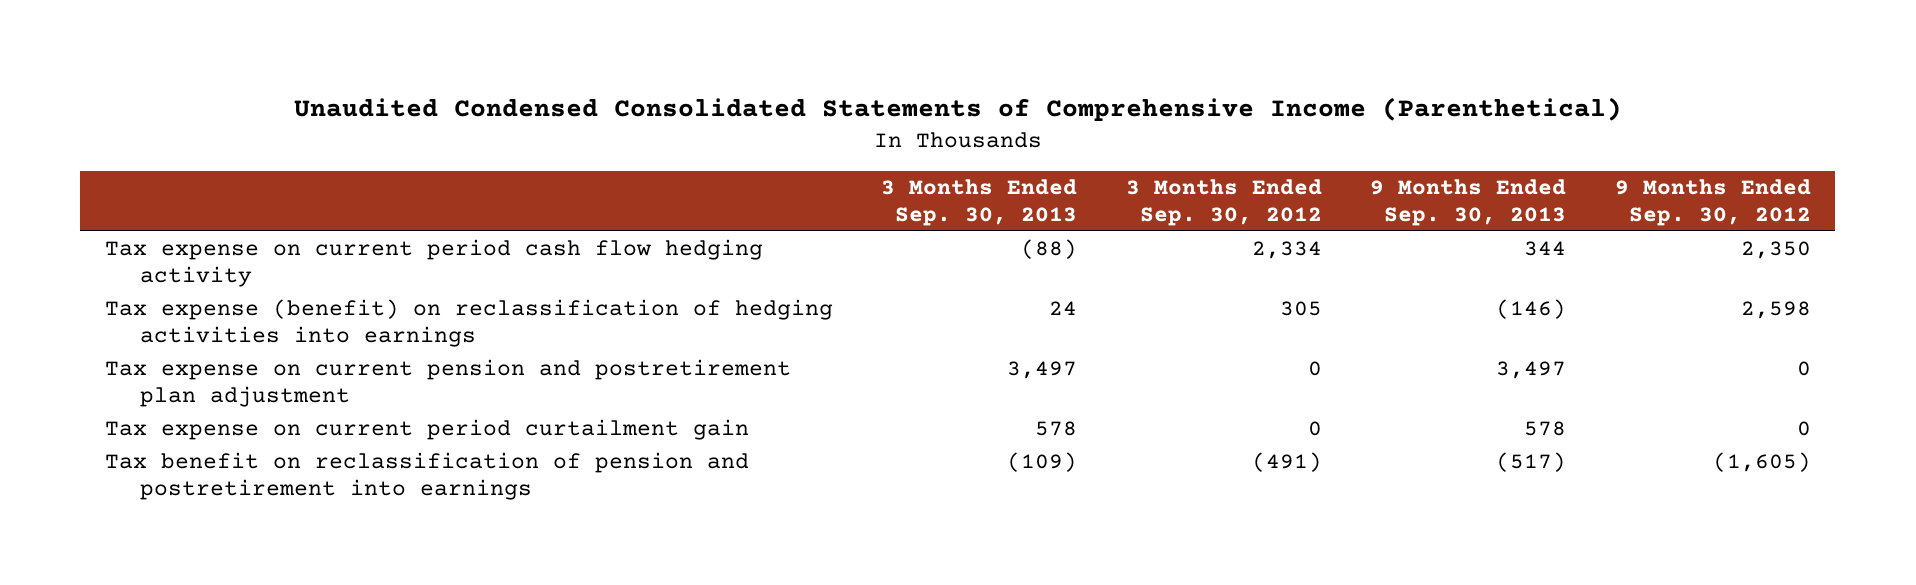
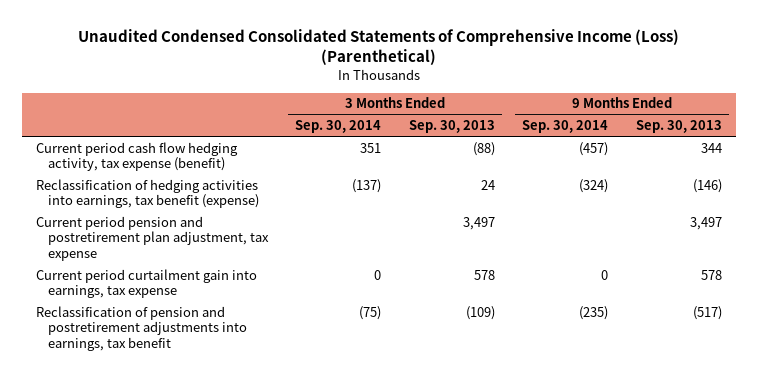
[293,97,1622,123] Unaudited Condensed Consolidated Statements of Comprehensive Income (Parenthetical) -> [78,29,680,66] Unaudited Condensed Consolidated Statements of Comprehensive Income (Loss) (Parenthetical)
[1125,178,1322,226] 3 Months Ended Sep. 30, 2012 -> none
[1614,178,1811,226] 9 Months Ended Sep. 30, 2012 -> none
none -> [295,120,382,134] Sep. 30, 2014
none -> [522,120,609,134] Sep. 30, 2014
[104,239,763,288] Tax expense on current period cash flow hedging activity -> [36,141,239,172] Current period cash flow hedging activity, tax expense (benefit)
[104,299,833,348] Tax expense (benefit) on reclassification of hedging activities into earnings -> [36,178,259,209] Reclassification of hedging activities into earnings, tax benefit (expense)
[104,359,791,408] Tax expense on current pension and postretirement plan adjustment -> [36,215,269,261] Current period pension and postretirement plan adjustment, tax expense
[104,419,749,441] Tax expense on current period curtailment gain -> [36,268,258,299] Current period curtailment gain into earnings, tax expense
[104,452,749,501] Tax benefit on reclassification of pension and postretirement into earnings -> [36,305,247,351] Reclassification of pension and postretirement adjustments into earnings, tax benefit

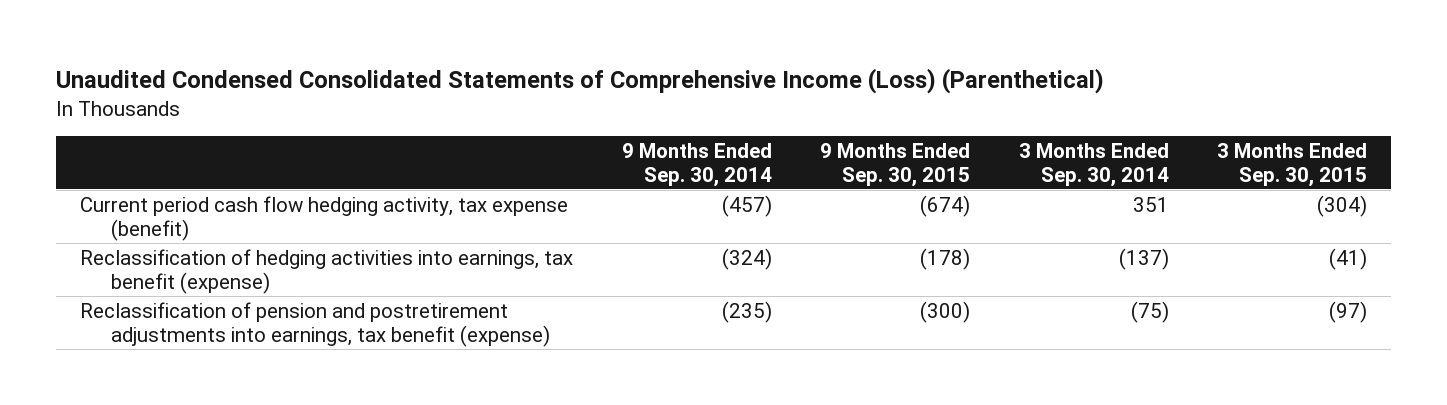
[408,120,495,134] Sep. 30, 2013 -> none
[635,120,722,134] Sep. 30, 2013 -> none
none -> [820,143,971,187] 9 Months Ended Sep. 30, 2015
none -> [1217,143,1368,187] 3 Months Ended Sep. 30, 2015
[36,215,269,261] Current period pension and postretirement plan adjustment, tax expense -> none
[36,268,258,299] Current period curtailment gain into earnings, tax expense -> none
[36,305,247,351] Reclassification of pension and postretirement adjustments into earnings, tax benefit -> [80,301,551,347] Reclassification of pension and postretirement adjustments into earnings, tax benefit (expense)

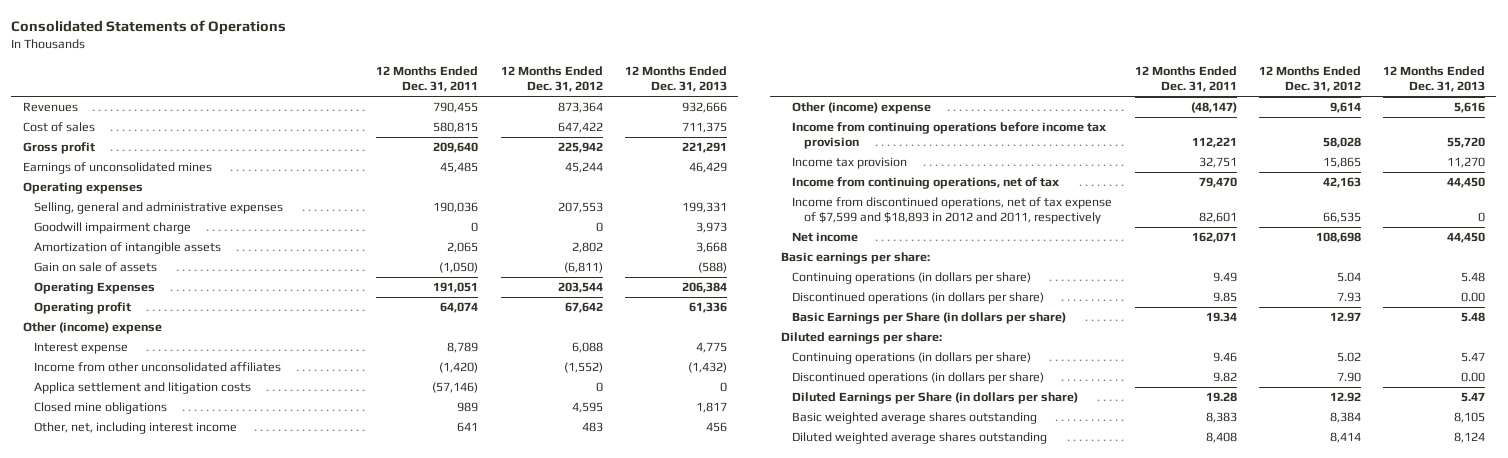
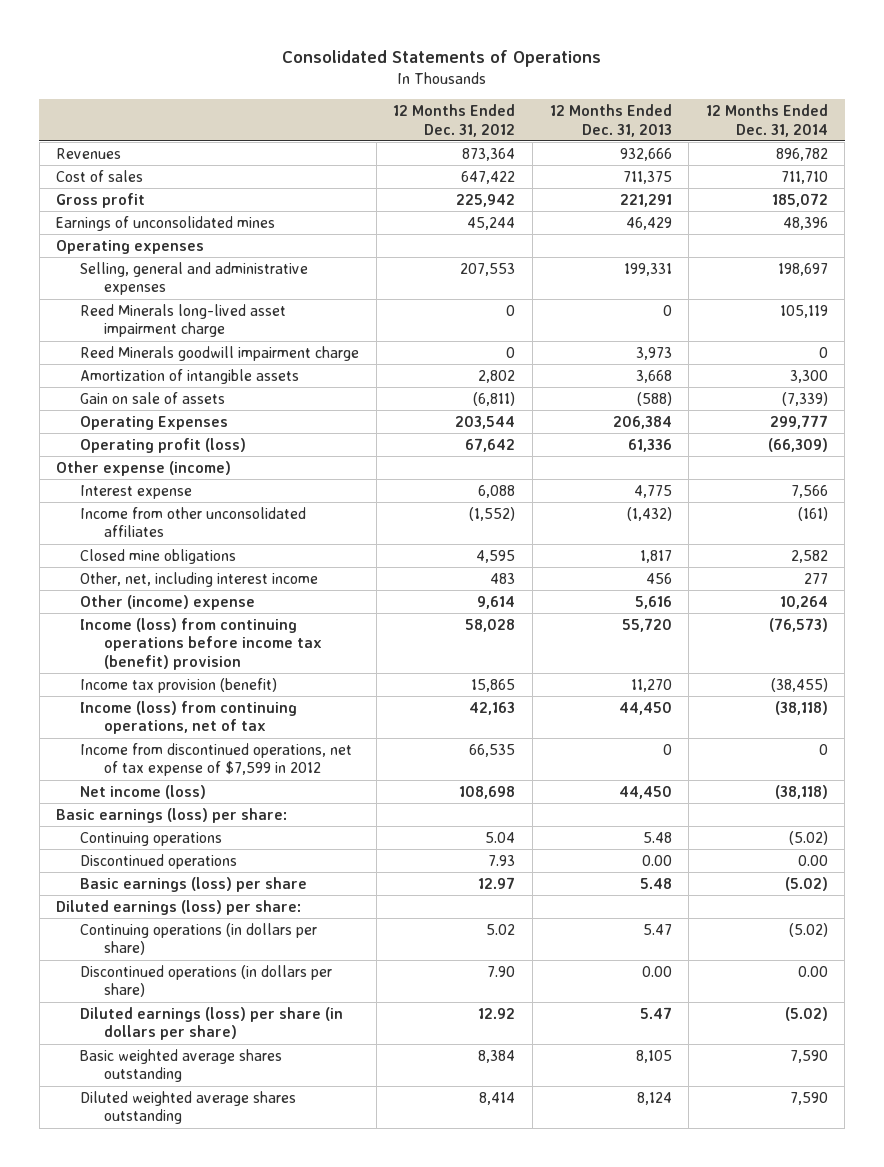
[376,66,479,92] 12 Months Ended Dec. 31, 2011 -> none
none -> [705,103,828,137] 12 Months Ended Dec. 31, 2014
none -> [80,303,287,338] Reed Minerals long-lived asset impairment charge
[33,222,191,235] Goodwill impairment charge -> [80,345,360,361] Reed Minerals goodwill impairment charge
[33,302,131,315] Operating profit -> [80,437,247,453] Operating profit (loss)
[22,322,162,335] Other (income) expense -> [56,460,232,476] Other expense (income)
[33,382,251,395] Applica settlement and litigation costs -> none
[792,122,1107,149] Income from continuing operations before income tax provision -> [80,617,323,670] Income (loss) from continuing operations before income tax (benefit) provision
[792,157,908,170] Income tax provision -> [80,677,278,693] Income tax provision (benefit)
[792,177,1060,190] Income from continuing operations, net of tax -> [80,700,298,735] Income (loss) from continuing operations, net of tax
[792,197,1113,224] Income from discontinued operations, net of tax expense of $7,599 and $18,893 in 2012 and 2011, respectively -> [80,742,353,777] Income from discontinued operations, net of tax expense of $7,599 in 2012
[792,232,859,243] Net income -> [80,784,207,799] Net income (loss)
[780,252,930,265] Basic earnings per share: -> [56,807,288,823] Basic earnings (loss) per share:
[792,272,1032,285] Continuing operations (in dollars per share) -> [80,831,223,846] Continuing operations
[792,292,1045,305] Discontinued operations (in dollars per share) -> [80,853,238,869] Discontinued operations
[792,312,1067,325] Basic Earnings per Share (in dollars per share) -> [80,876,308,892] Basic earnings (loss) per share
[780,332,942,345] Diluted earnings per share: -> [56,899,302,915] Diluted earnings (loss) per share:
[792,392,1079,405] Diluted Earnings per Share (in dollars per share) -> [80,1006,344,1041] Diluted earnings (loss) per share (in dollars per share)

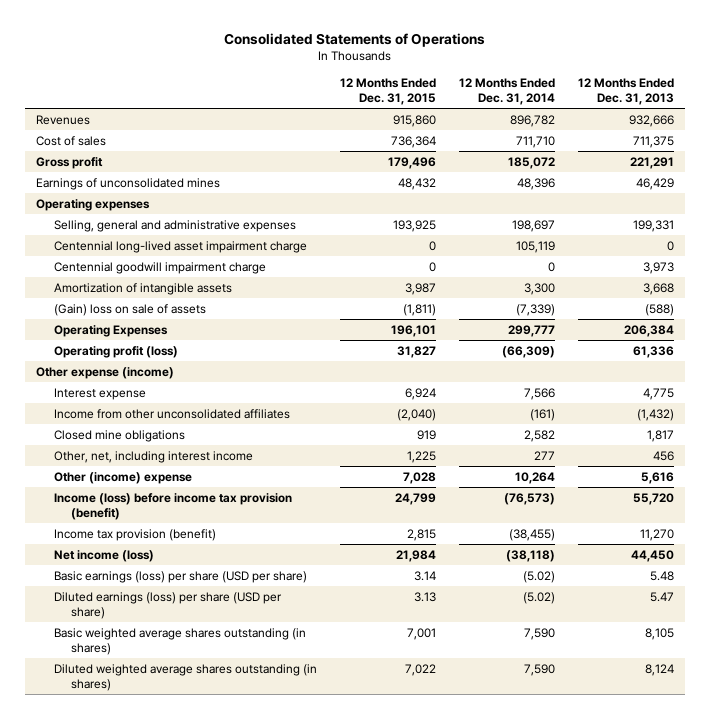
[393,103,516,137] 12 Months Ended Dec. 31, 2012 -> none
none -> [339,77,436,105] 12 Months Ended Dec. 31, 2015
[80,303,287,338] Reed Minerals long-lived asset impairment charge -> [53,240,307,253] Centennial long-lived asset impairment charge
[80,345,360,361] Reed Minerals goodwill impairment charge -> [53,261,266,274] Centennial goodwill impairment charge
[80,391,226,404] Gain on sale of assets -> [53,303,206,316] (Gain) loss on sale of assets
[80,617,323,670] Income (loss) from continuing operations before income tax (benefit) provision -> [53,492,292,521] Income (loss) before income tax provision (benefit)
[80,700,298,735] Income (loss) from continuing operations, net of tax -> none
[80,742,353,777] Income from discontinued operations, net of tax expense of $7,599 in 2012 -> none
[56,807,288,823] Basic earnings (loss) per share: -> none
[80,853,238,869] Discontinued operations -> none
[80,876,308,892] Basic earnings (loss) per share -> none
[56,899,302,915] Diluted earnings (loss) per share: -> none
[80,964,333,998] Discontinued operations (in dollars per share) -> none
[80,1006,344,1041] Diluted earnings (loss) per share (in dollars per share) -> none
[80,831,223,846] Continuing operations -> [53,570,307,583] Basic earnings (loss) per share (USD per share)
[80,922,318,956] Continuing operations (in dollars per share) -> [53,591,282,620] Diluted earnings (loss) per share (USD per share)
[80,1048,283,1083] Basic weighted average shares outstanding -> [53,627,306,656] Basic weighted average shares outstanding (in shares)
[80,1090,297,1125] Diluted weighted average shares outstanding -> [53,663,317,692] Diluted weighted average shares outstanding (in shares)

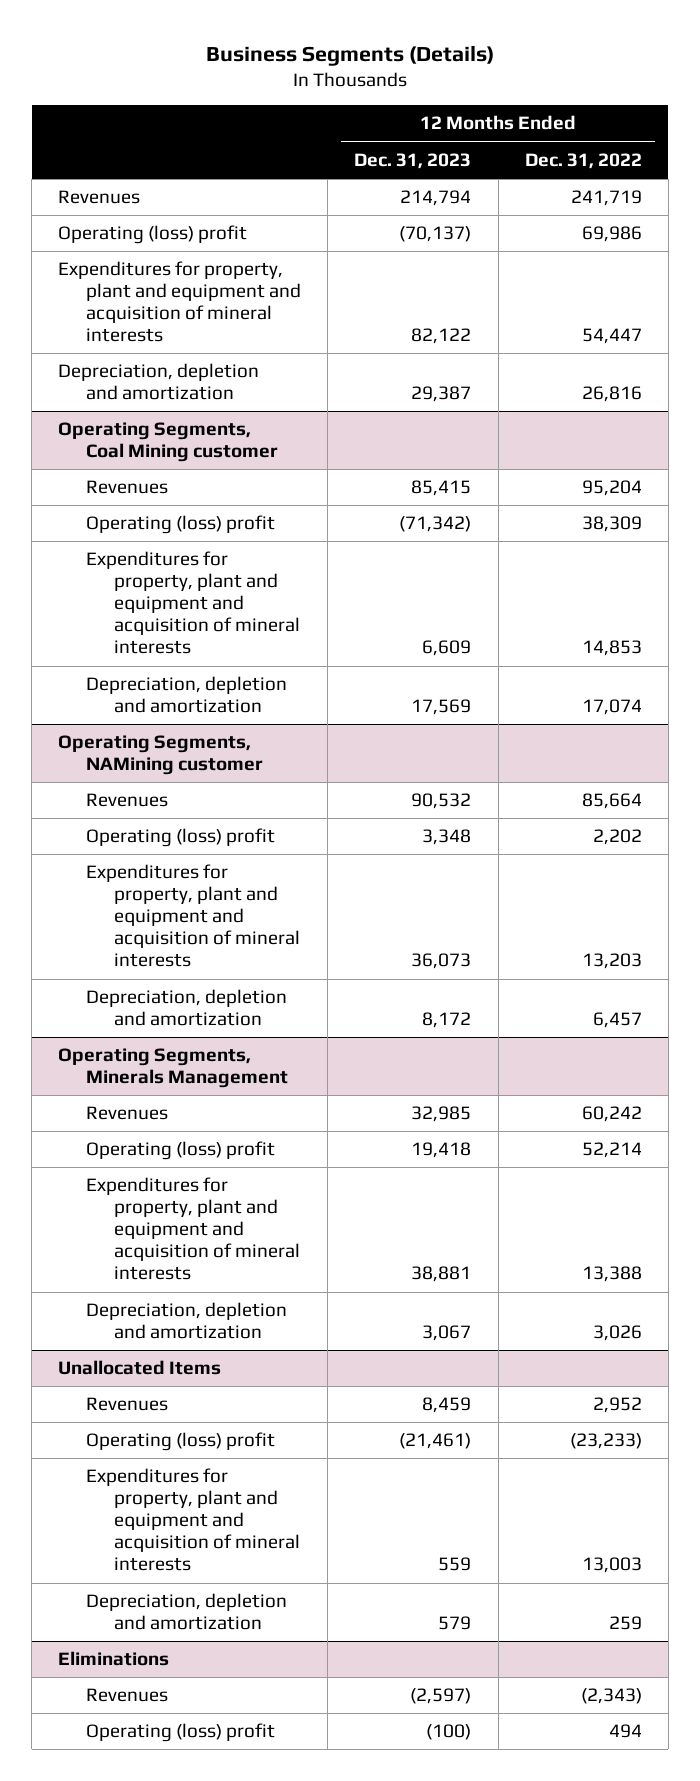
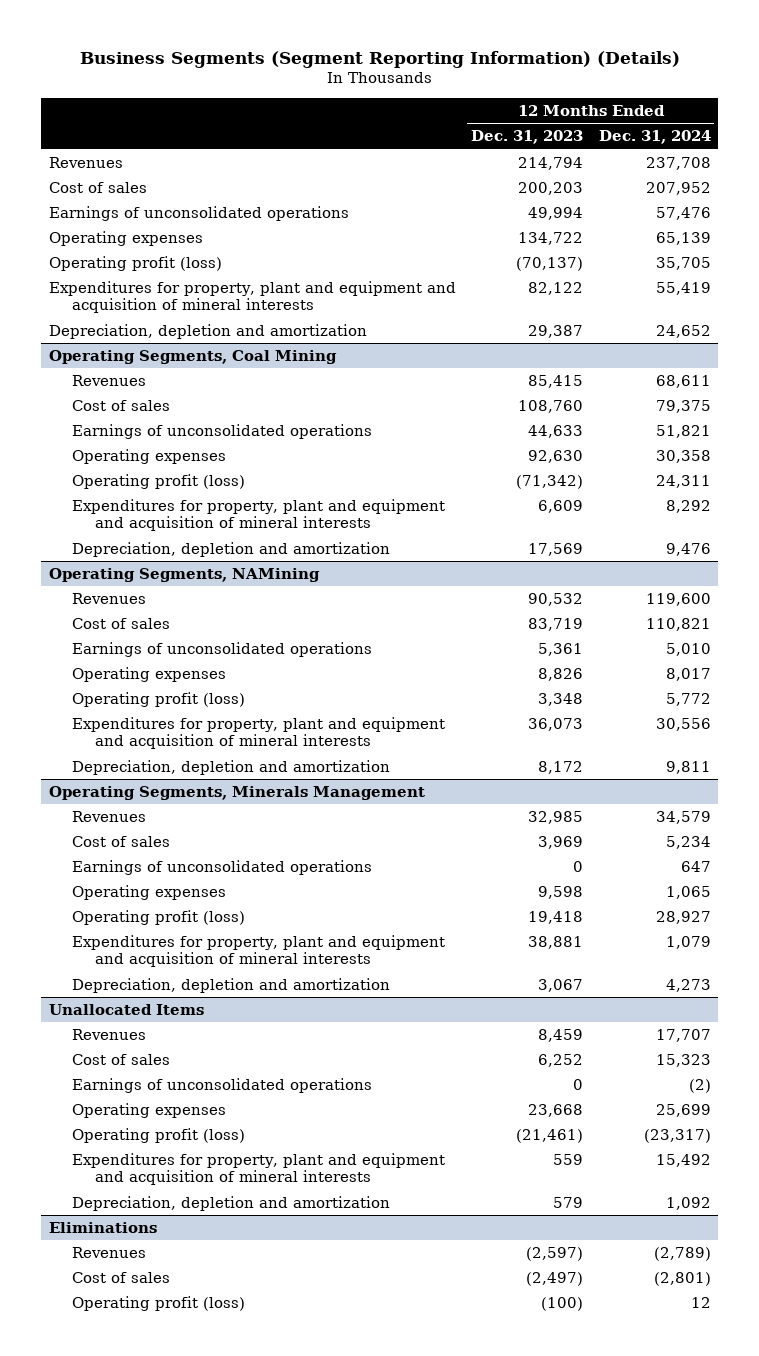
[206,45,495,67] Business Segments (Details) -> [79,50,680,68] Business Segments (Segment Reporting Information) (Details)
[524,152,642,169] Dec. 31, 2022 -> none
none -> [598,130,711,145] Dec. 31, 2024
none -> [48,182,147,194] Cost of sales
none -> [48,206,349,222] Earnings of unconsolidated operations
none -> [48,231,203,247] Operating expenses
[58,225,248,245] Operating (loss) profit -> [48,256,222,272] Operating profit (loss)
[58,422,279,463] Operating Segments, Coal Mining customer -> [48,350,337,365] Operating Segments, Coal Mining
none -> [71,400,170,412] Cost of sales
none -> [71,424,372,440] Earnings of unconsolidated operations
none -> [71,449,226,465] Operating expenses
[86,515,276,535] Operating (loss) profit -> [71,474,245,490] Operating profit (loss)
[58,735,264,776] Operating Segments, NAMining customer -> [48,568,320,583] Operating Segments, NAMining
none -> [71,618,170,630] Cost of sales
none -> [71,642,372,658] Earnings of unconsolidated operations
none -> [71,667,226,683] Operating expenses
[86,828,276,848] Operating (loss) profit -> [71,692,245,708] Operating profit (loss)
none -> [71,836,170,848] Cost of sales
none -> [71,860,372,876] Earnings of unconsolidated operations
none -> [71,885,226,901] Operating expenses
[86,1141,276,1161] Operating (loss) profit -> [71,910,245,926] Operating profit (loss)
none -> [71,1054,170,1066] Cost of sales
none -> [71,1078,372,1094] Earnings of unconsolidated operations
none -> [71,1103,226,1119] Operating expenses
[86,1432,276,1452] Operating (loss) profit -> [71,1128,245,1144] Operating profit (loss)
none -> [71,1272,170,1284] Cost of sales
[86,1723,276,1743] Operating (loss) profit -> [71,1296,245,1312] Operating profit (loss)

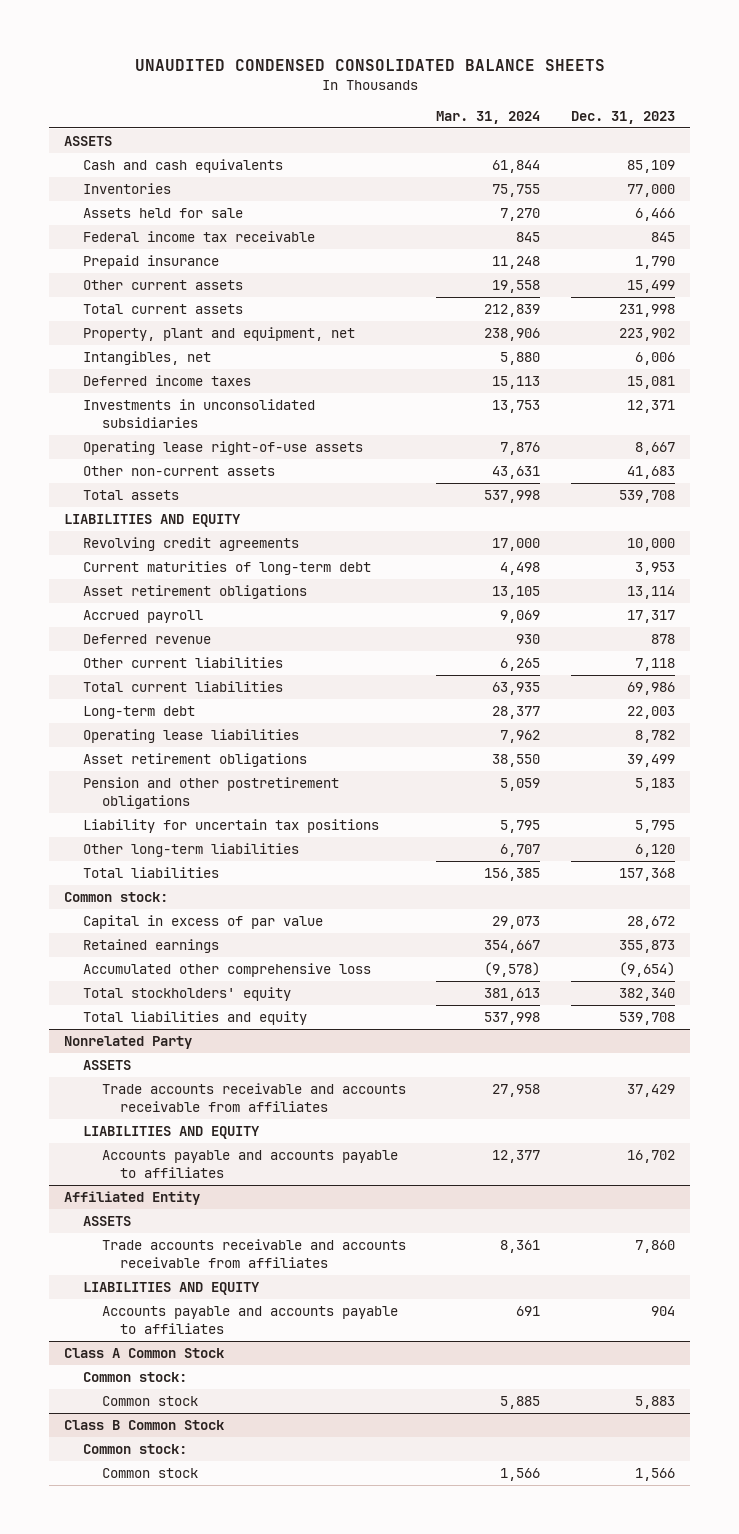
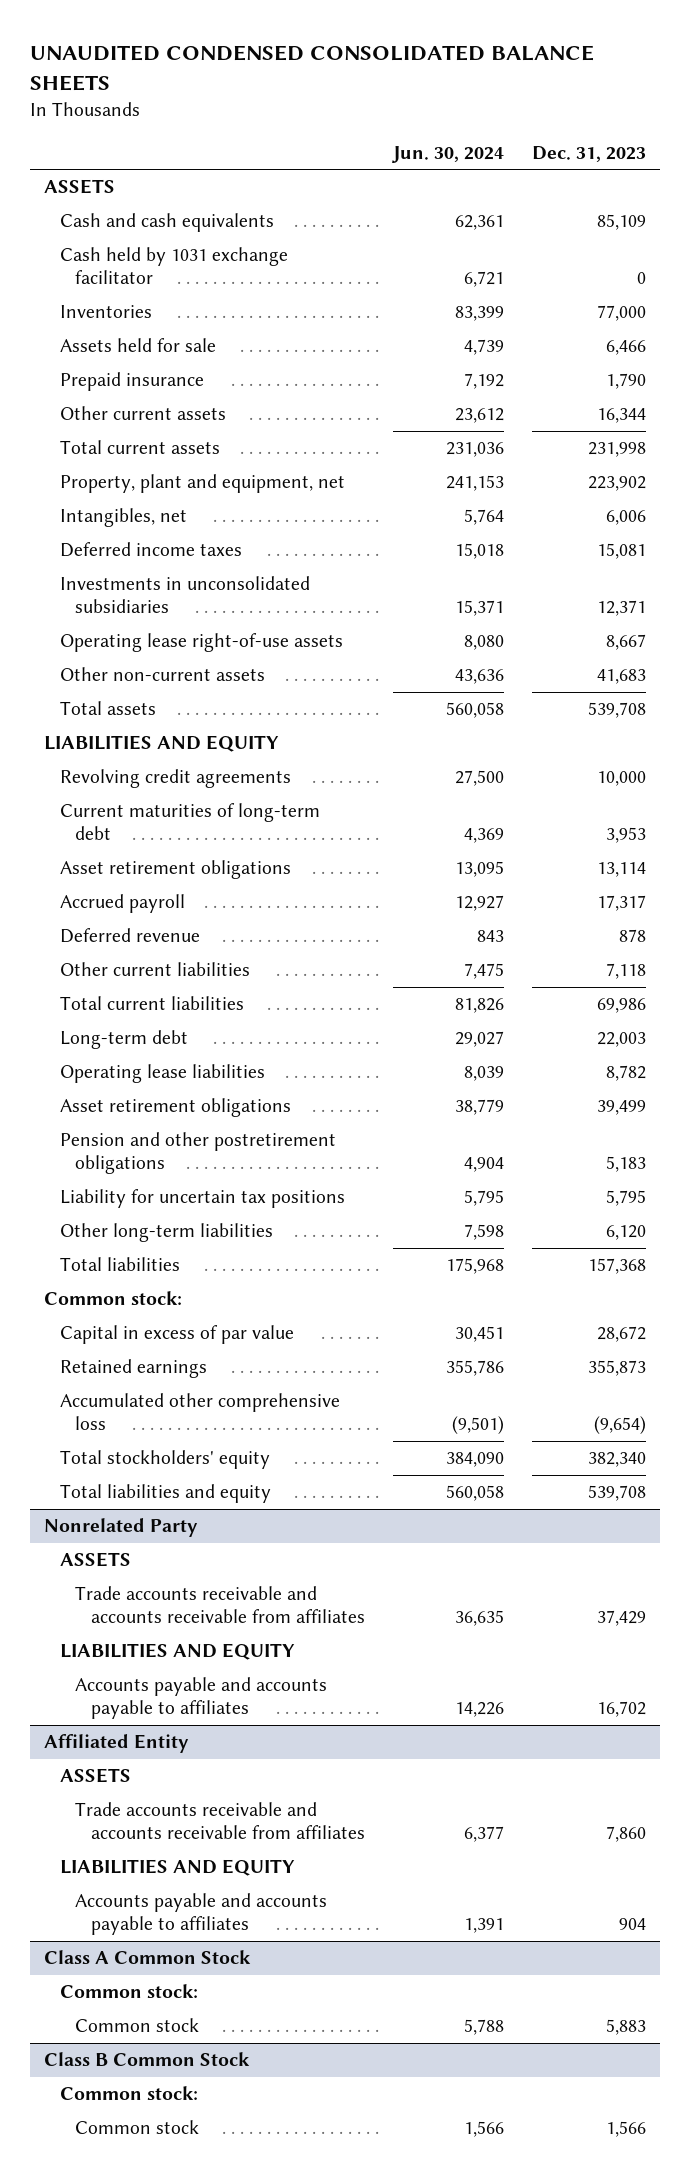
[436,111,541,125] Mar. 31, 2024 -> none
none -> [391,145,504,163] Jun. 30, 2024
none -> [59,247,288,284] Cash held by 1031 exchange facilitator
[83,230,316,242] Federal income tax receivable -> none
[626,279,675,293] 15,499 -> [596,408,646,424] 16,344

